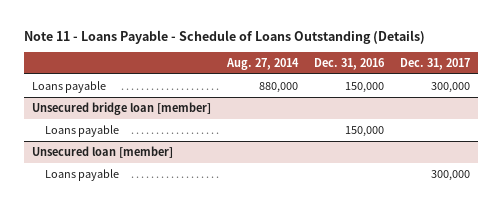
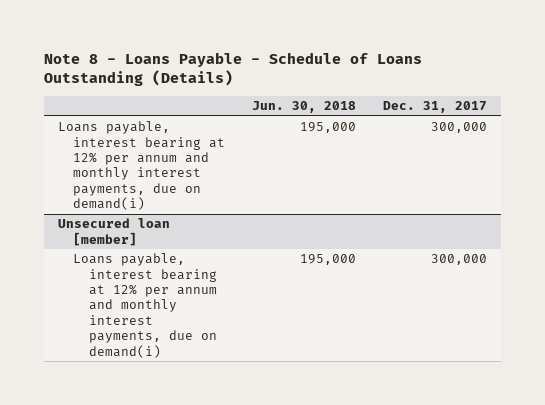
[23,29,425,44] Note 11 - Loans Payable - Schedule of Loans Outstanding (Details) -> [44,51,423,87] Note 8 - Loans Payable - Schedule of Loans Outstanding (Details)
[225,57,299,70] Aug. 27, 2014 -> none
[313,57,385,70] Dec. 31, 2016 -> none
none -> [252,101,357,114] Jun. 30, 2018
[31,101,211,115] Unsecured bridge loan [member] -> none
[45,124,120,137] Loans payable -> none
[31,80,106,93] Loans payable -> [57,121,226,211] Loans payable, interest bearing at 12% per annum and monthly interest payments, due on demand(i)
[45,168,120,181] Loans payable -> [73,253,218,358] Loans payable, interest bearing at 12% per annum and monthly interest payments, due on demand(i)

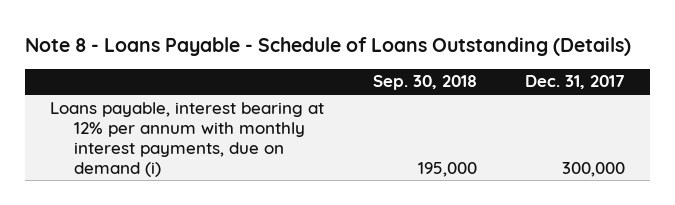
[252,101,357,114] Jun. 30, 2018 -> none
none -> [372,75,477,91] Sep. 30, 2018
[57,218,170,246] Unsecured loan [member] -> none
[73,253,218,358] Loans payable, interest bearing at 12% per annum and monthly interest payments, due on demand(i) -> none
[57,121,226,211] Loans payable, interest bearing at 12% per annum and monthly interest payments, due on demand(i) -> [49,101,324,177] Loans payable, interest bearing at 12% per annum with monthly interest payments, due on demand (i)

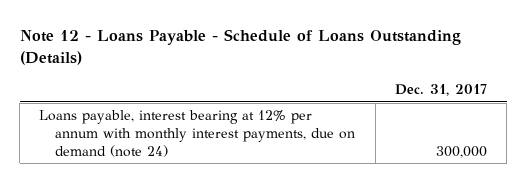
[25,36,632,56] Note 8 - Loans Payable - Schedule of Loans Outstanding (Details) -> [19,29,461,66] Note 12 - Loans Payable - Schedule of Loans Outstanding (Details)
[372,75,477,91] Sep. 30, 2018 -> none
[49,101,324,177] Loans payable, interest bearing at 12% per annum with monthly interest payments, due on demand (i) -> [39,110,356,157] Loans payable, interest bearing at 12% per annum with monthly interest payments, due on demand (note 24)

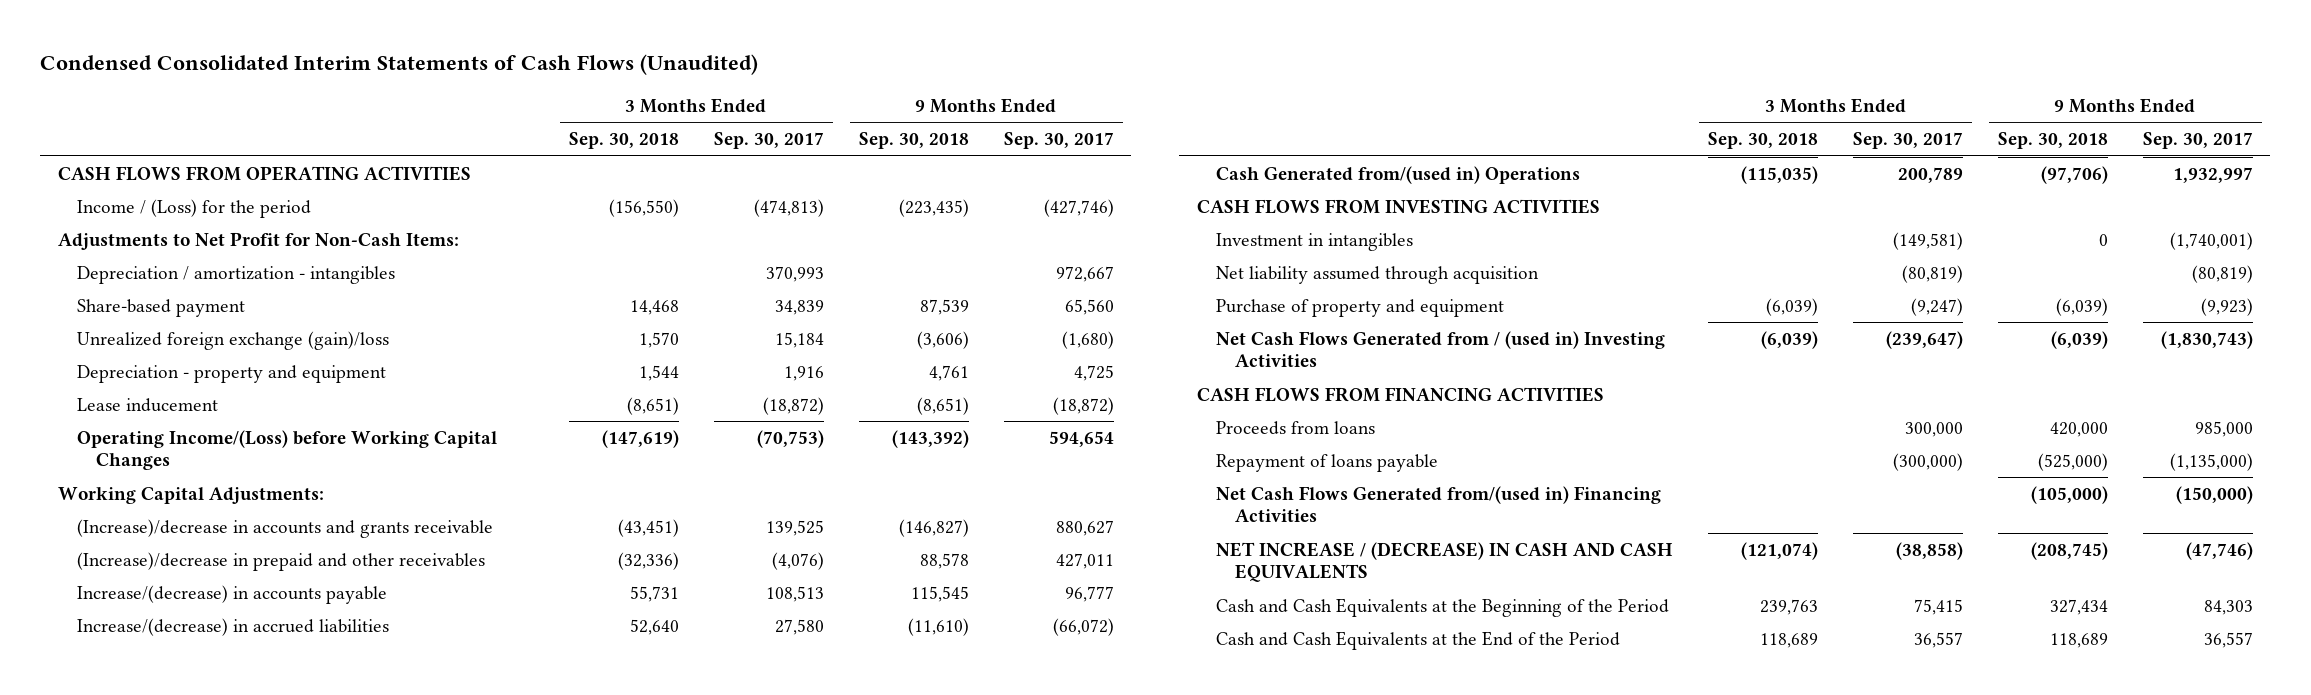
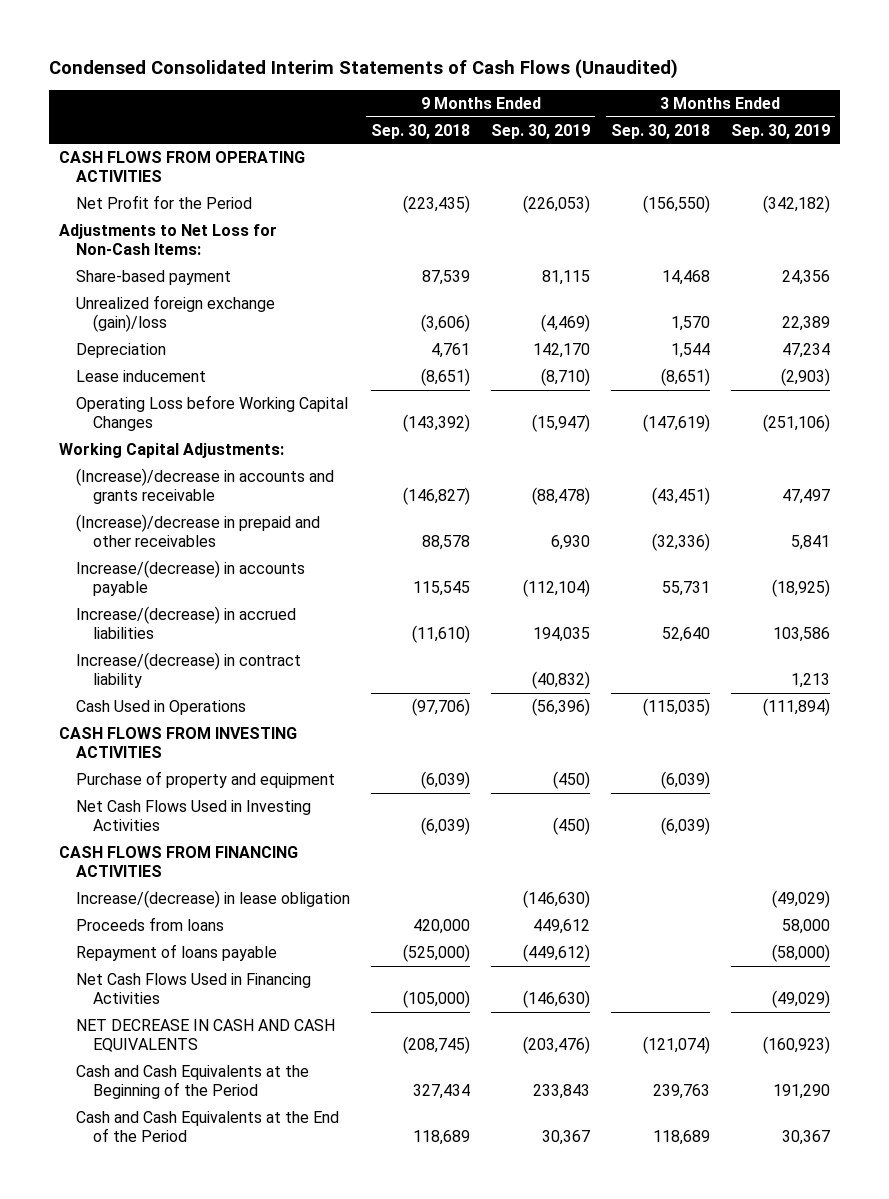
[713,132,824,150] Sep. 30, 2017 -> none
[1003,132,1114,150] Sep. 30, 2017 -> none
none -> [490,123,590,139] Sep. 30, 2019
none -> [730,123,830,139] Sep. 30, 2019
[76,265,395,284] Depreciation / amortization - intangibles -> none
[76,198,311,218] Income / (Loss) for the period -> [76,195,253,210] Net Profit for the Period
[57,231,459,250] Adjustments to Net Profit for Non-Cash Items: -> [59,224,278,256] Adjustments to Net Loss for Non-Cash Items:
[76,364,386,383] Depreciation - property and equipment -> [76,343,167,359] Depreciation
[76,429,497,471] Operating Income/(Loss) before Working Capital Changes -> [76,395,349,432] Operating Loss before Working Capital Changes
none -> [76,652,302,689] Increase/(decrease) in contract liability
[1216,165,1581,184] Cash Generated from/(used in) Operations -> [76,700,247,716] Cash Used in Operations
[1216,232,1414,251] Investment in intangibles -> none
[1216,265,1540,284] Net liability assumed through acquisition -> none
[1216,330,1666,368] Net Cash Flows Generated from / (used in) Investing Activities -> [76,800,312,832] Net Cash Flows Used in Investing Activities
none -> [76,890,351,909] Increase/(decrease) in lease obligation
[1216,485,1662,523] Net Cash Flows Generated from/(used in) Financing Activities -> [76,973,312,1005] Net Cash Flows Used in Financing Activities
[1216,541,1674,583] NET INCREASE / (DECREASE) IN CASH AND CASH EQUIVALENTS -> [76,1019,336,1053] NET DECREASE IN CASH AND CASH EQUIVALENTS

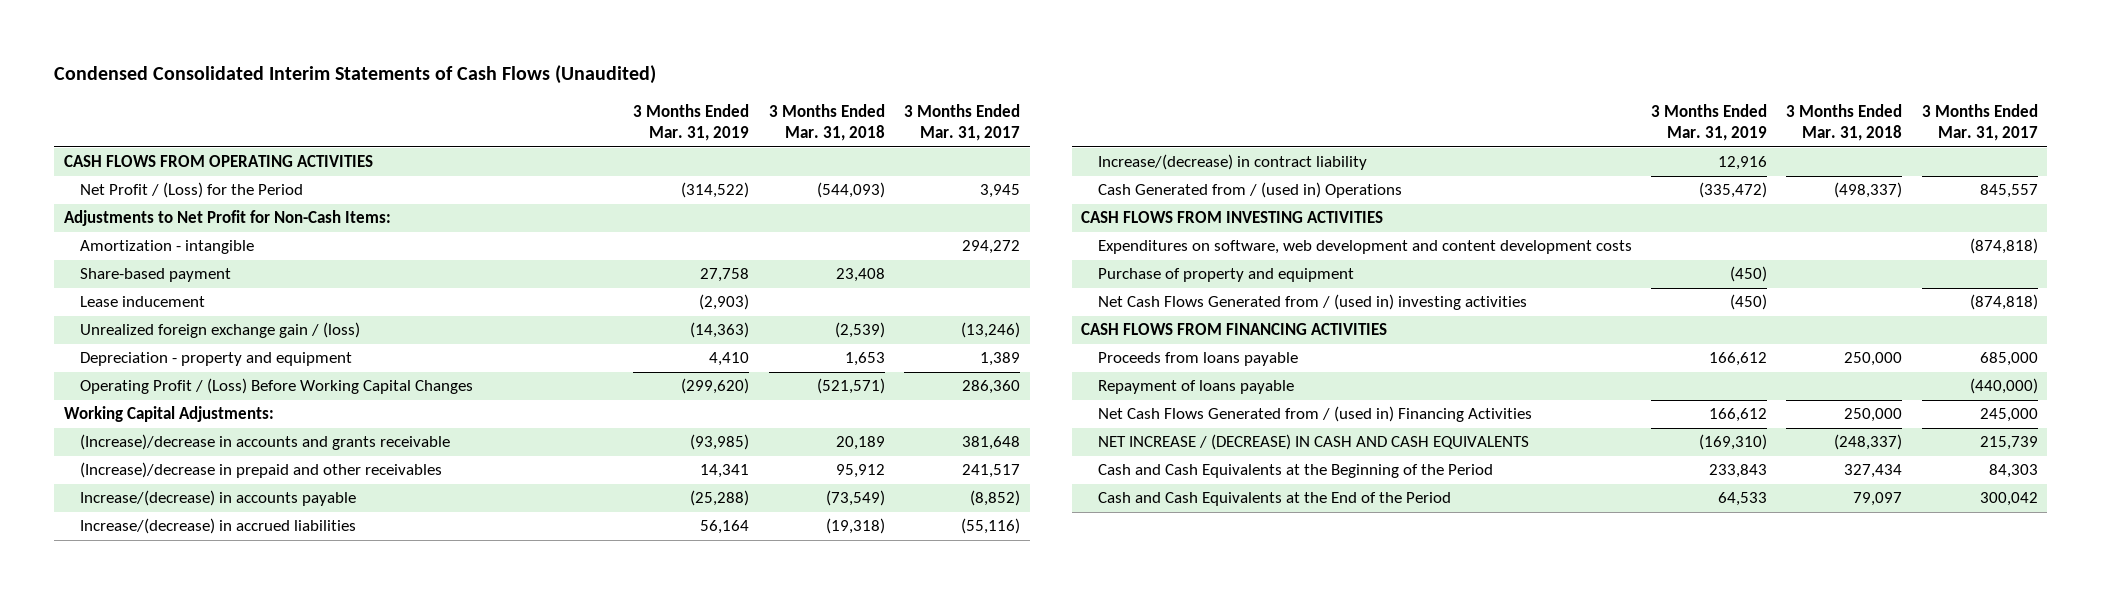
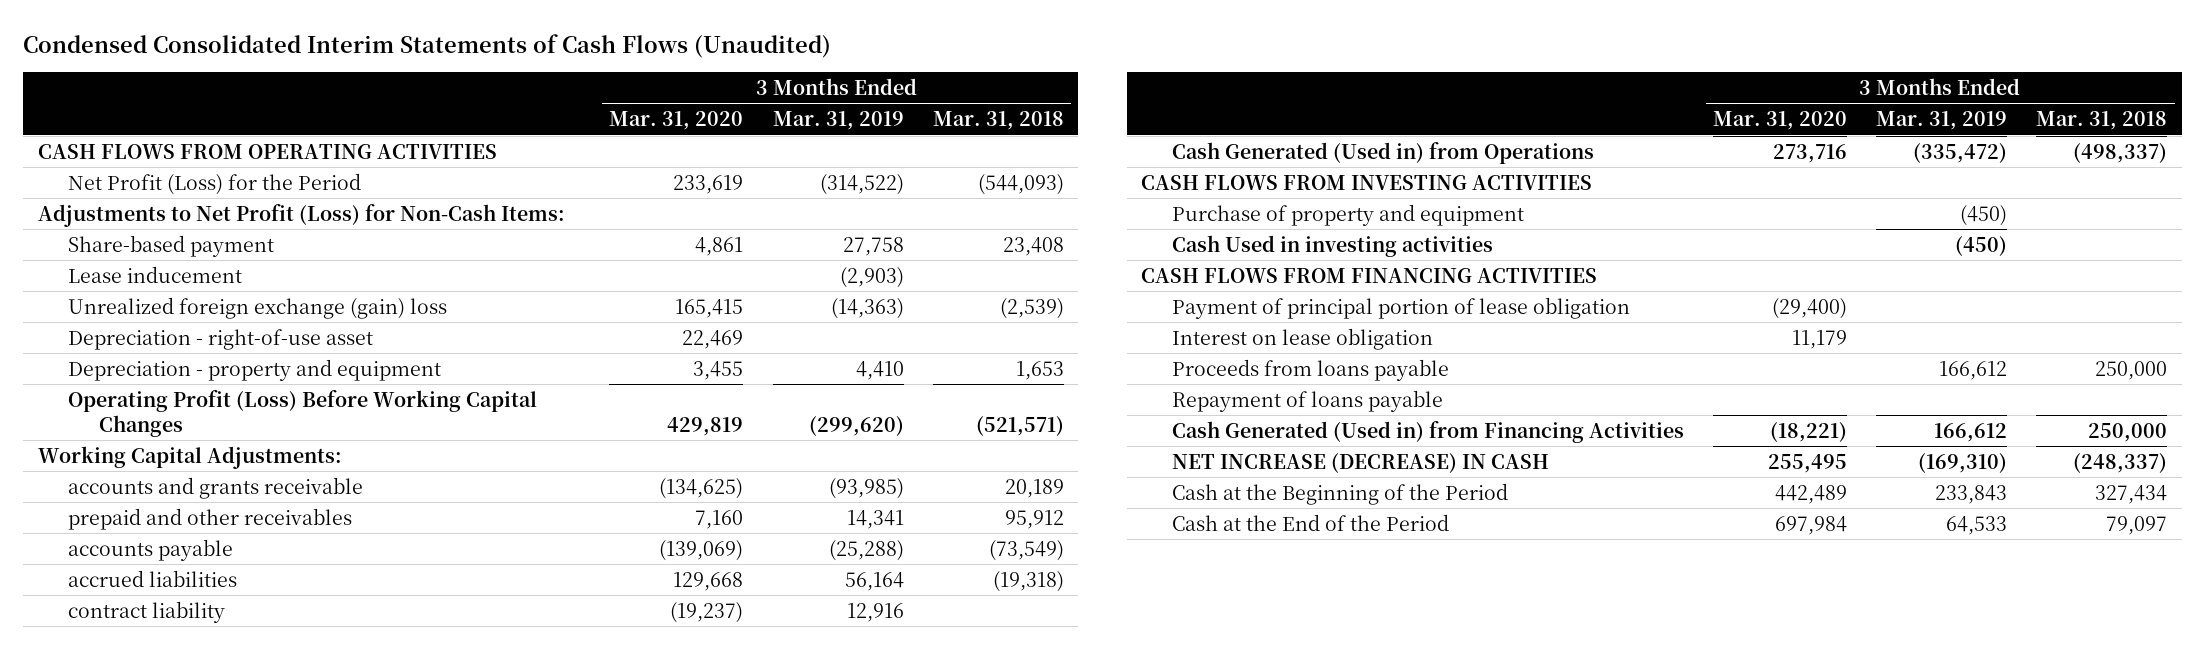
[903,103,1020,142] 3 Months Ended Mar. 31, 2017 -> none
none -> [609,111,744,131] Mar. 31, 2020
[80,240,255,255] Amortization - intangible -> none
[80,182,304,199] Net Profit / (Loss) for the Period -> [68,172,362,195] Net Profit (Loss) for the Period
[63,210,391,227] Adjustments to Net Profit for Non-Cash Items: -> [37,203,565,227] Adjustments to Net Profit (Loss) for Non-Cash Items:
[80,322,361,339] Unrealized foreign exchange gain / (loss) -> [68,296,448,319] Unrealized foreign exchange (gain) loss
none -> [68,328,374,350] Depreciation - right-of-use asset
[80,378,474,395] Operating Profit / (Loss) Before Working Capital Changes -> [68,389,538,437] Operating Profit (Loss) Before Working Capital Changes
[80,434,451,451] (Increase)/decrease in accounts and grants receivable -> [68,476,364,499] accounts and grants receivable
[80,462,443,479] (Increase)/decrease in prepaid and other receivables -> [68,507,353,530] prepaid and other receivables
[80,490,357,507] Increase/(decrease) in accounts payable -> [68,538,234,561] accounts payable
[80,518,357,535] Increase/(decrease) in accrued liabilities -> [68,569,238,587] accrued liabilities
[1097,154,1367,171] Increase/(decrease) in contract liability -> [68,600,226,623] contract liability
[1097,182,1402,199] Cash Generated from / (used in) Operations -> [1171,141,1594,164] Cash Generated (Used in) from Operations
[1097,240,1632,255] Expenditures on software, web development and content development costs -> none
[1097,294,1527,311] Net Cash Flows Generated from / (used in) investing activities -> [1171,234,1493,257] Cash Used in investing activities
none -> [1171,296,1630,319] Payment of principal portion of lease obligation
none -> [1171,327,1433,350] Interest on lease obligation
[1097,406,1532,423] Net Cash Flows Generated from / (used in) Financing Activities -> [1171,420,1684,443] Cash Generated (Used in) from Financing Activities
[1097,434,1529,451] NET INCREASE / (DECREASE) IN CASH AND CASH EQUIVALENTS -> [1171,452,1549,473] NET INCREASE (DECREASE) IN CASH
[1097,464,1493,479] Cash and Cash Equivalents at the Beginning of the Period -> [1171,482,1508,505] Cash at the Beginning of the Period
[1097,492,1451,507] Cash and Cash Equivalents at the End of the Period -> [1171,513,1449,531] Cash at the End of the Period

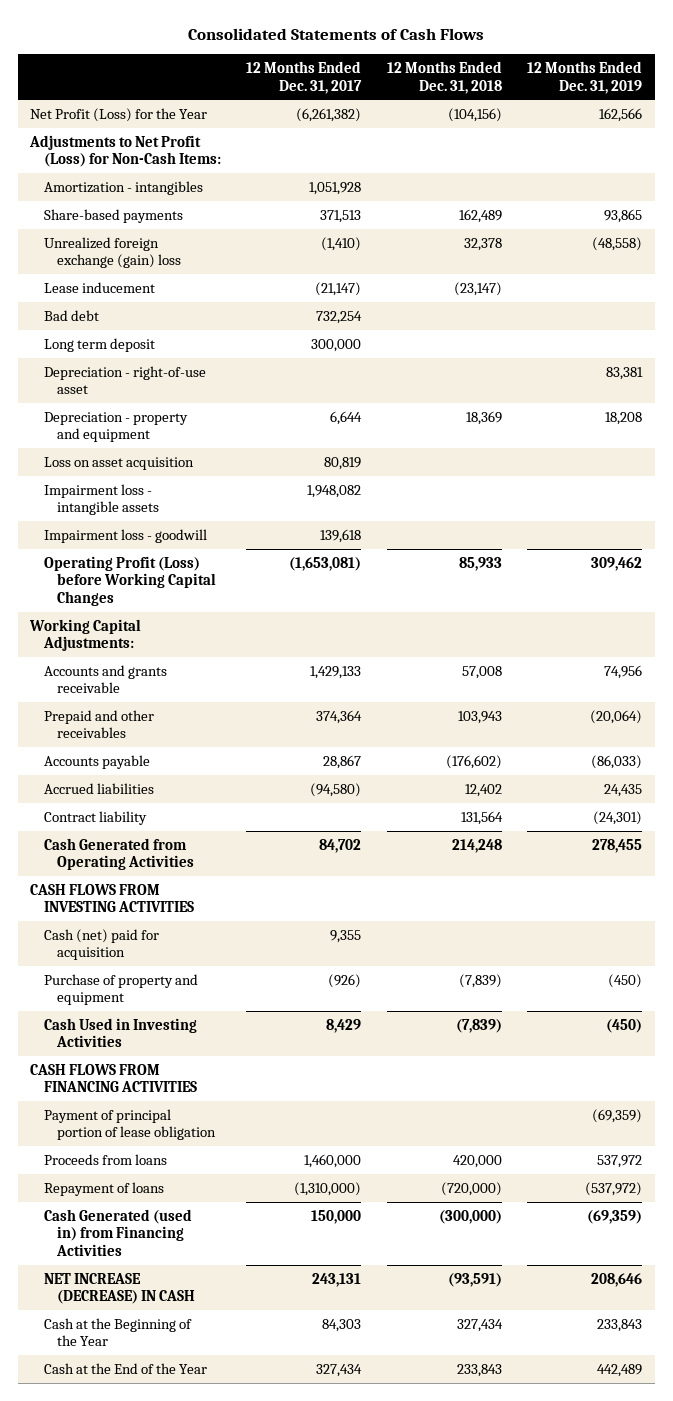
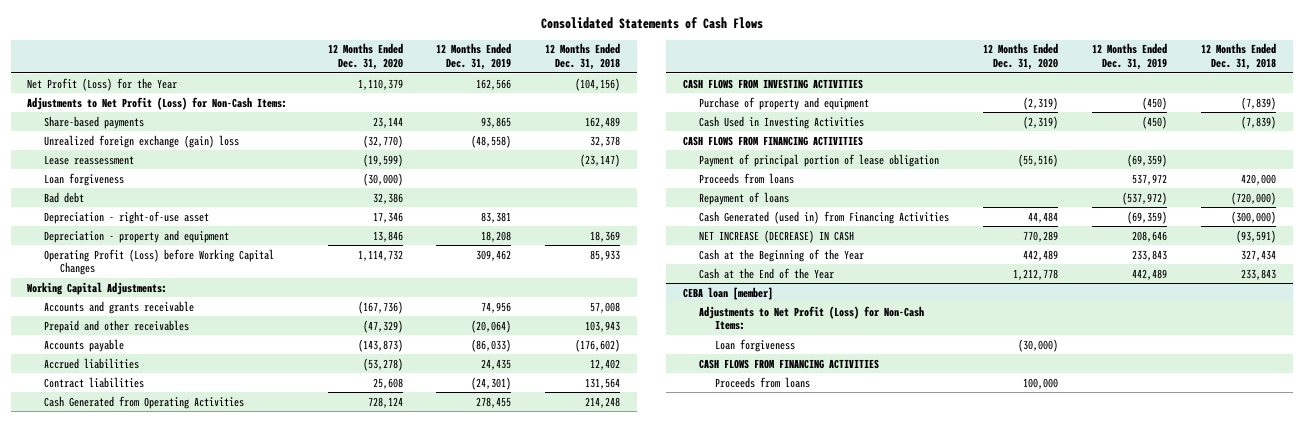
[246,60,363,94] 12 Months Ended Dec. 31, 2017 -> none
none -> [327,43,403,71] 12 Months Ended Dec. 31, 2020
[43,180,203,195] Amortization - intangibles -> none
[43,281,155,293] Lease inducement -> [43,154,134,165] Lease reassessment
none -> [43,172,124,186] Loan forgiveness
[43,337,155,352] Long term deposit -> none
[43,456,194,470] Loss on asset acquisition -> none
[43,483,160,516] Impairment loss - intangible assets -> none
[43,528,207,543] Impairment loss - goodwill -> none
[43,810,147,825] Contract liability -> [43,376,144,388] Contract liabilities
[43,928,159,961] Cash (net) paid for acquisition -> none
none -> [682,286,773,300] CEBA loan [member]
none -> [699,305,925,331] Adjustments to Net Profit (Loss) for Non-Cash Items:
none -> [715,338,796,352] Loan forgiveness
none -> [699,358,880,369] CASH FLOWS FROM FINANCING ACTIVITIES
none -> [715,376,811,388] Proceeds from loans

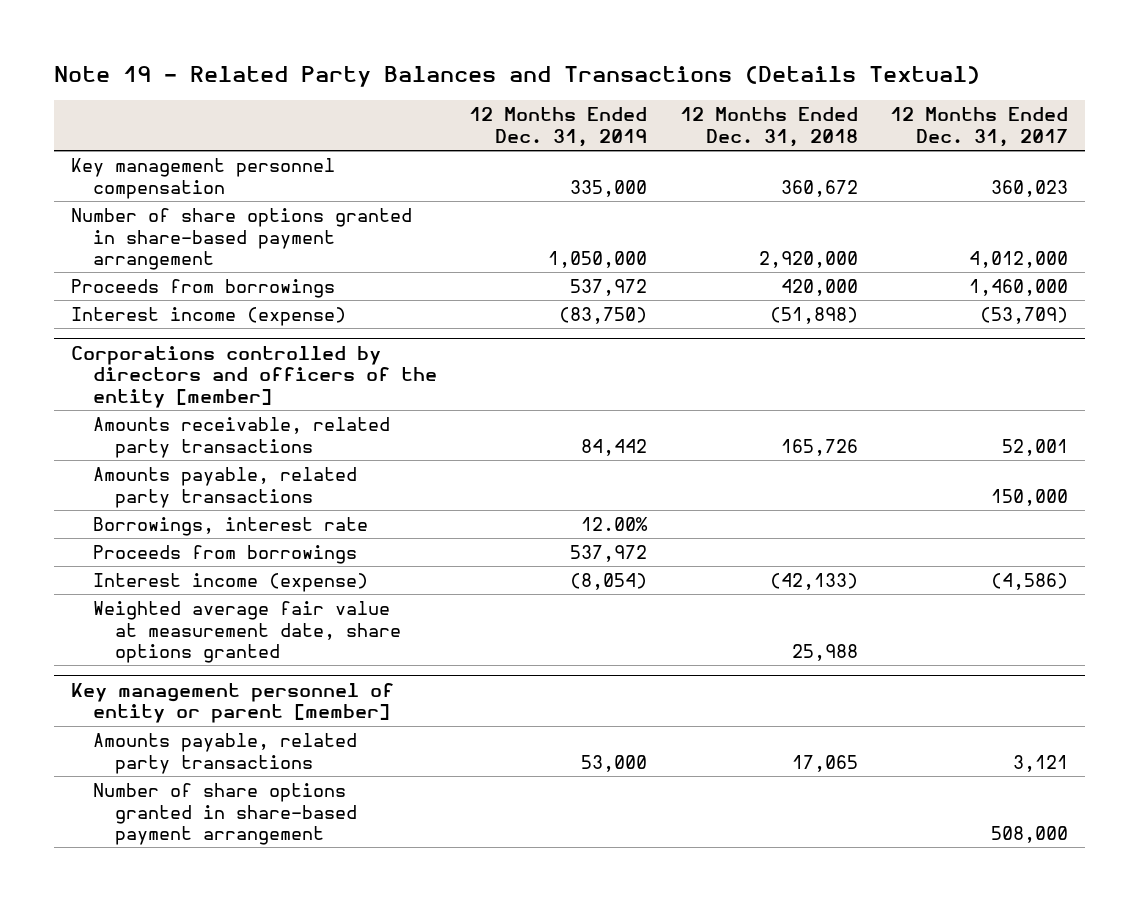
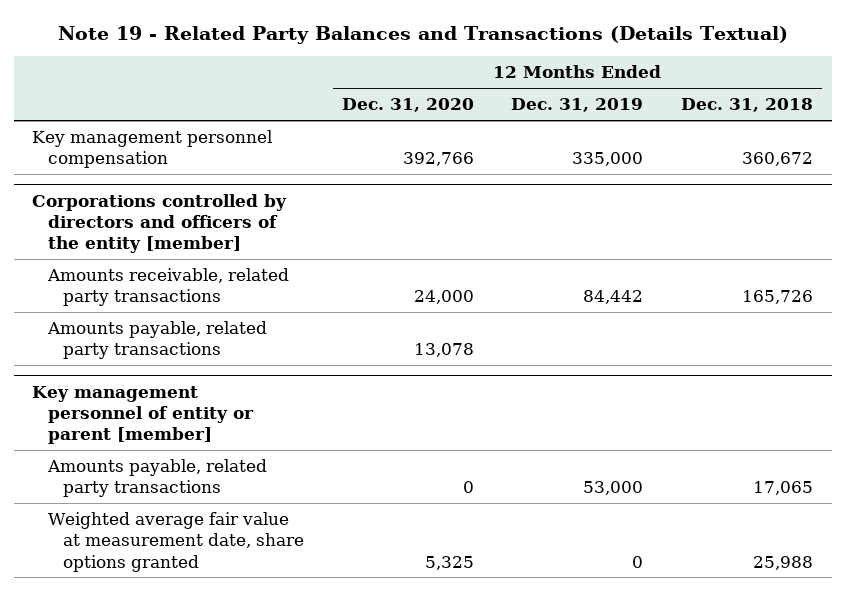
[890,107,1069,147] 12 Months Ended Dec. 31, 2017 -> none
none -> [341,98,474,113] Dec. 31, 2020
[70,207,412,271] Number of share options granted in share-based payment arrangement -> none
[70,278,335,298] Proceeds from borrowings -> none
[70,306,346,326] Interest income (expense) -> none
[92,516,368,536] Borrowings, interest rate -> none
[92,544,357,564] Proceeds from borrowings -> none
[92,572,368,592] Interest income (expense) -> none
[92,600,401,664] Weighted average fair value at measurement date, share options granted -> none
[92,782,357,846] Number of share options granted in share-based payment arrangement -> none
none -> [47,512,305,572] Weighted average fair value at measurement date, share options granted

